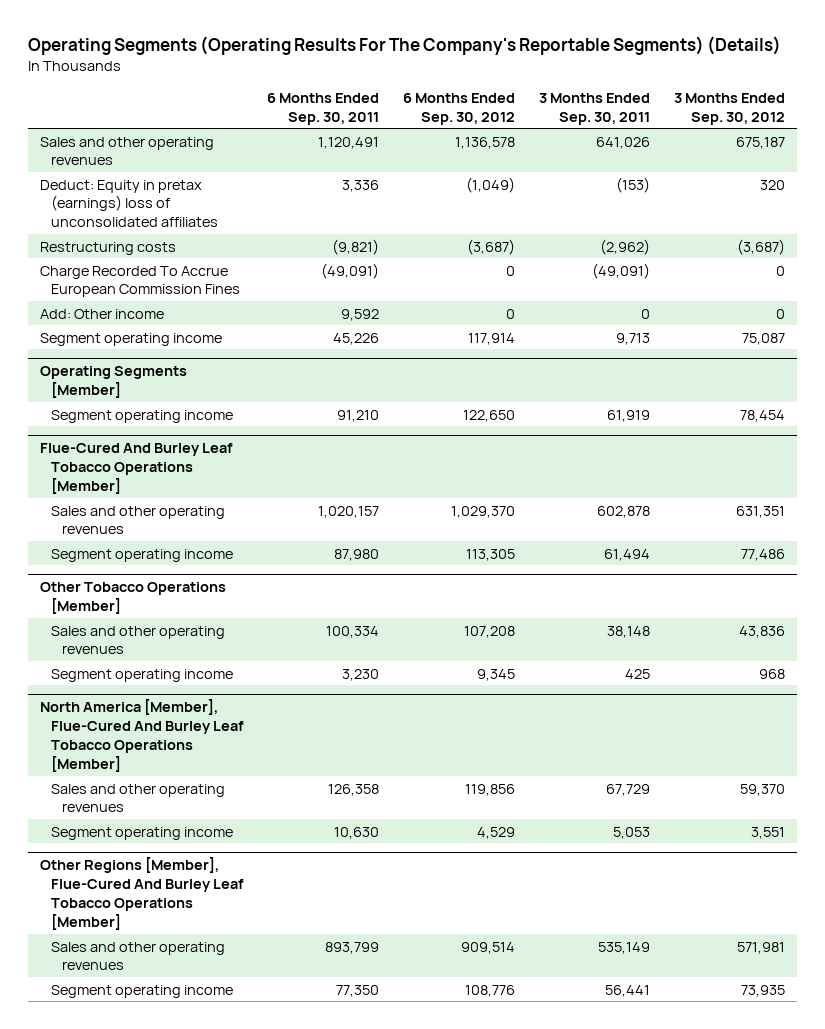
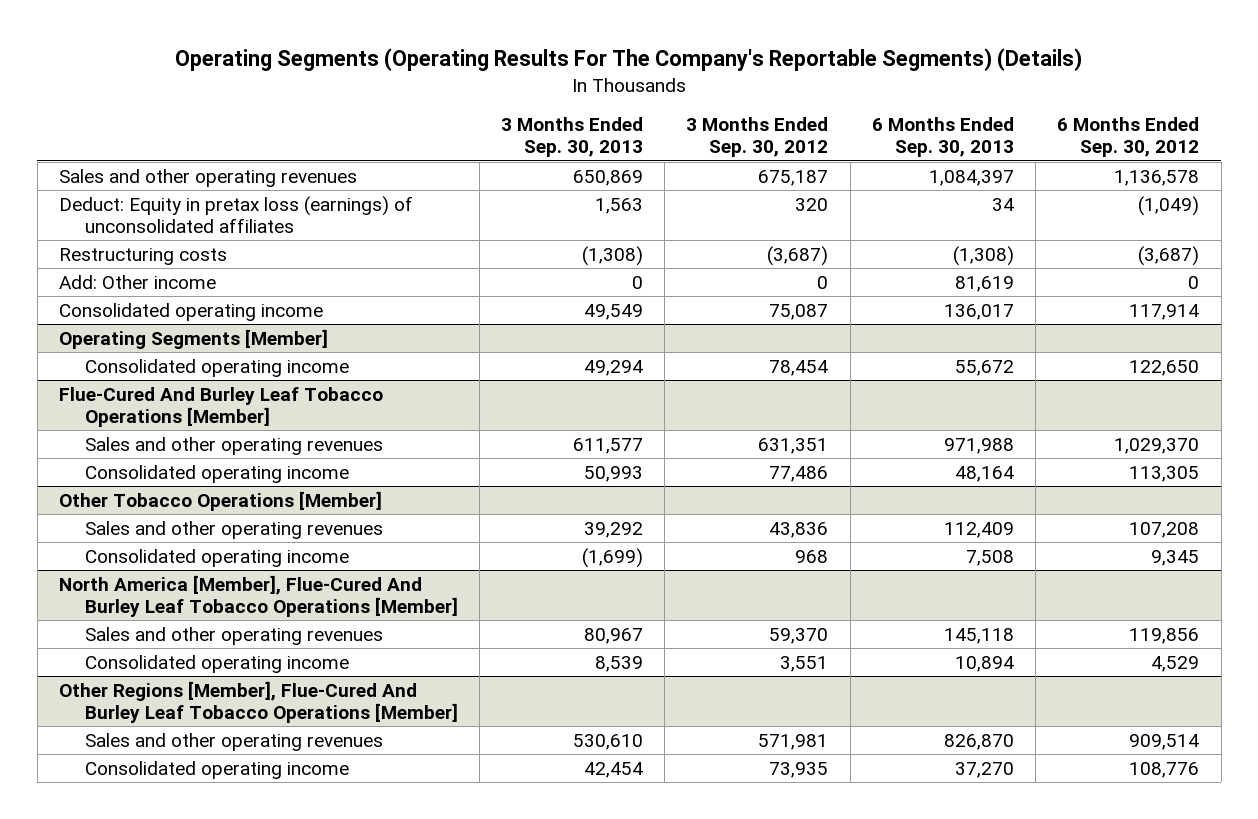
[267,92,380,125] 6 Months Ended Sep. 30, 2011 -> none
[538,92,650,125] 3 Months Ended Sep. 30, 2011 -> none
none -> [501,117,644,158] 3 Months Ended Sep. 30, 2013
none -> [871,117,1014,158] 6 Months Ended Sep. 30, 2013
[40,179,219,228] Deduct: Equity in pretax (earnings) loss of unconsolidated affiliates -> [58,195,413,233] Deduct: Equity in pretax loss (earnings) of unconsolidated affiliates
[40,265,241,298] Charge Recorded To Accrue European Commission Fines -> none
[40,332,223,346] Segment operating income -> [58,302,323,321] Consolidated operating income
[51,409,234,423] Segment operating income -> [84,358,349,377] Consolidated operating income
[51,548,234,562] Segment operating income -> [84,464,349,483] Consolidated operating income
[51,668,234,682] Segment operating income -> [84,548,349,567] Consolidated operating income
[51,826,234,840] Segment operating income -> [84,654,349,673] Consolidated operating income
[51,984,234,998] Segment operating income -> [84,760,349,779] Consolidated operating income

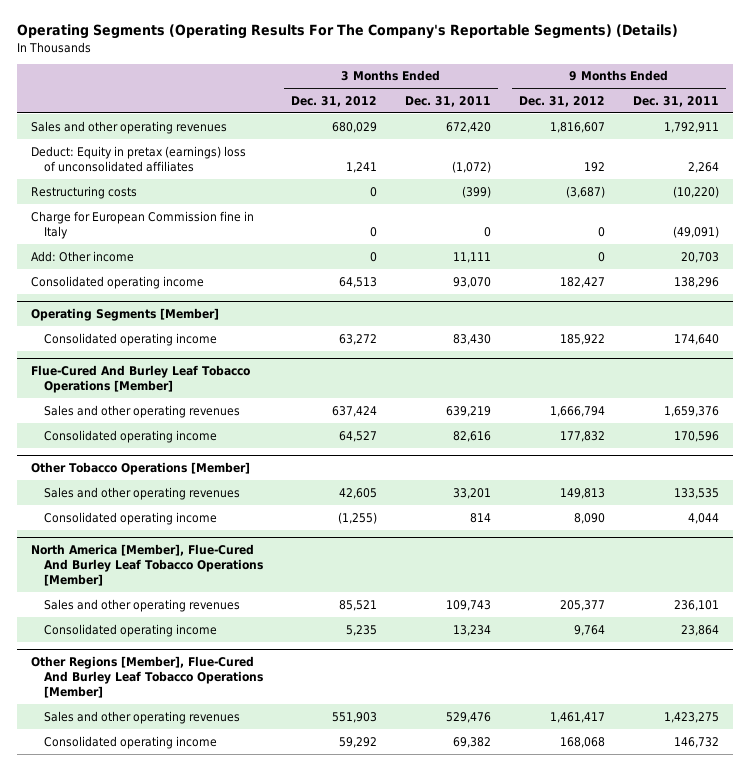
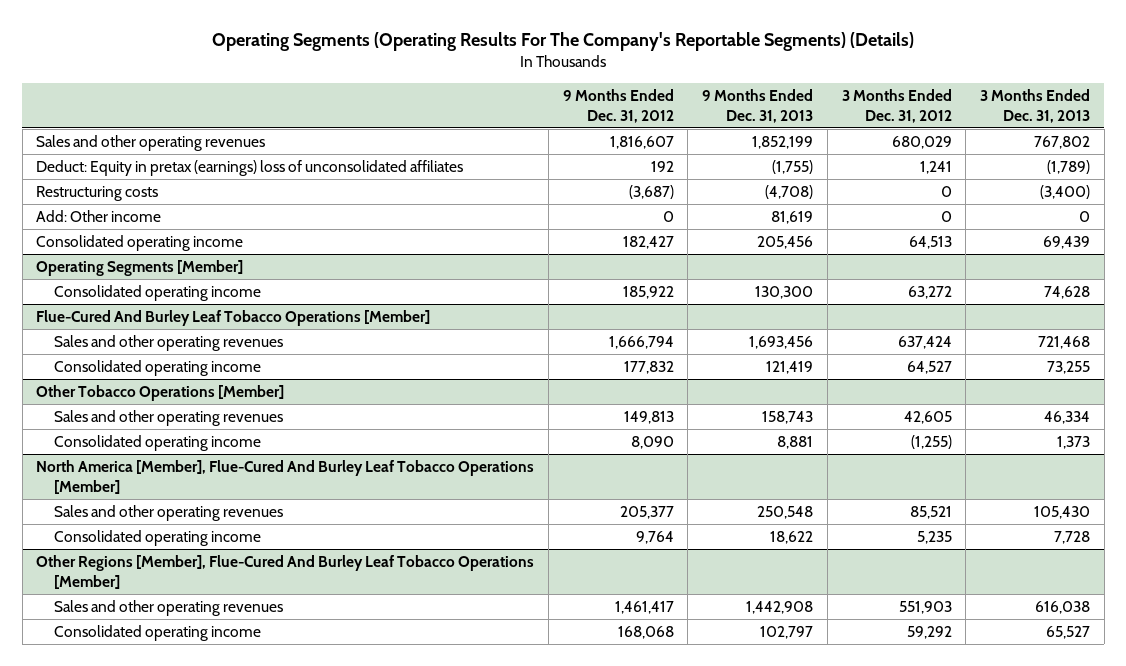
[404,95,491,107] Dec. 31, 2011 -> none
[632,95,719,107] Dec. 31, 2011 -> none
none -> [702,89,814,123] 9 Months Ended Dec. 31, 2013
none -> [980,89,1091,123] 3 Months Ended Dec. 31, 2013
[30,210,254,239] Charge for European Commission fine in Italy -> none

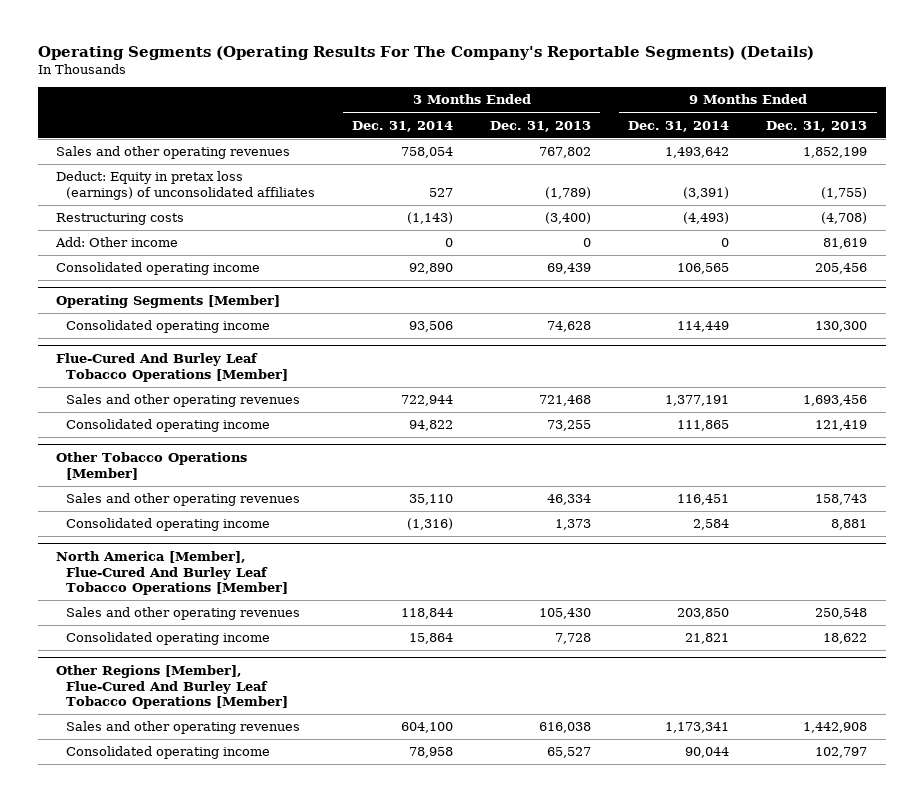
[562,89,674,123] 9 Months Ended Dec. 31, 2012 -> none
[841,89,952,123] 3 Months Ended Dec. 31, 2012 -> none
none -> [352,120,454,132] Dec. 31, 2014
none -> [628,120,730,132] Dec. 31, 2014
[36,160,464,177] Deduct: Equity in pretax (earnings) loss of unconsolidated affiliates -> [56,171,316,200] Deduct: Equity in pretax loss (earnings) of unconsolidated affiliates

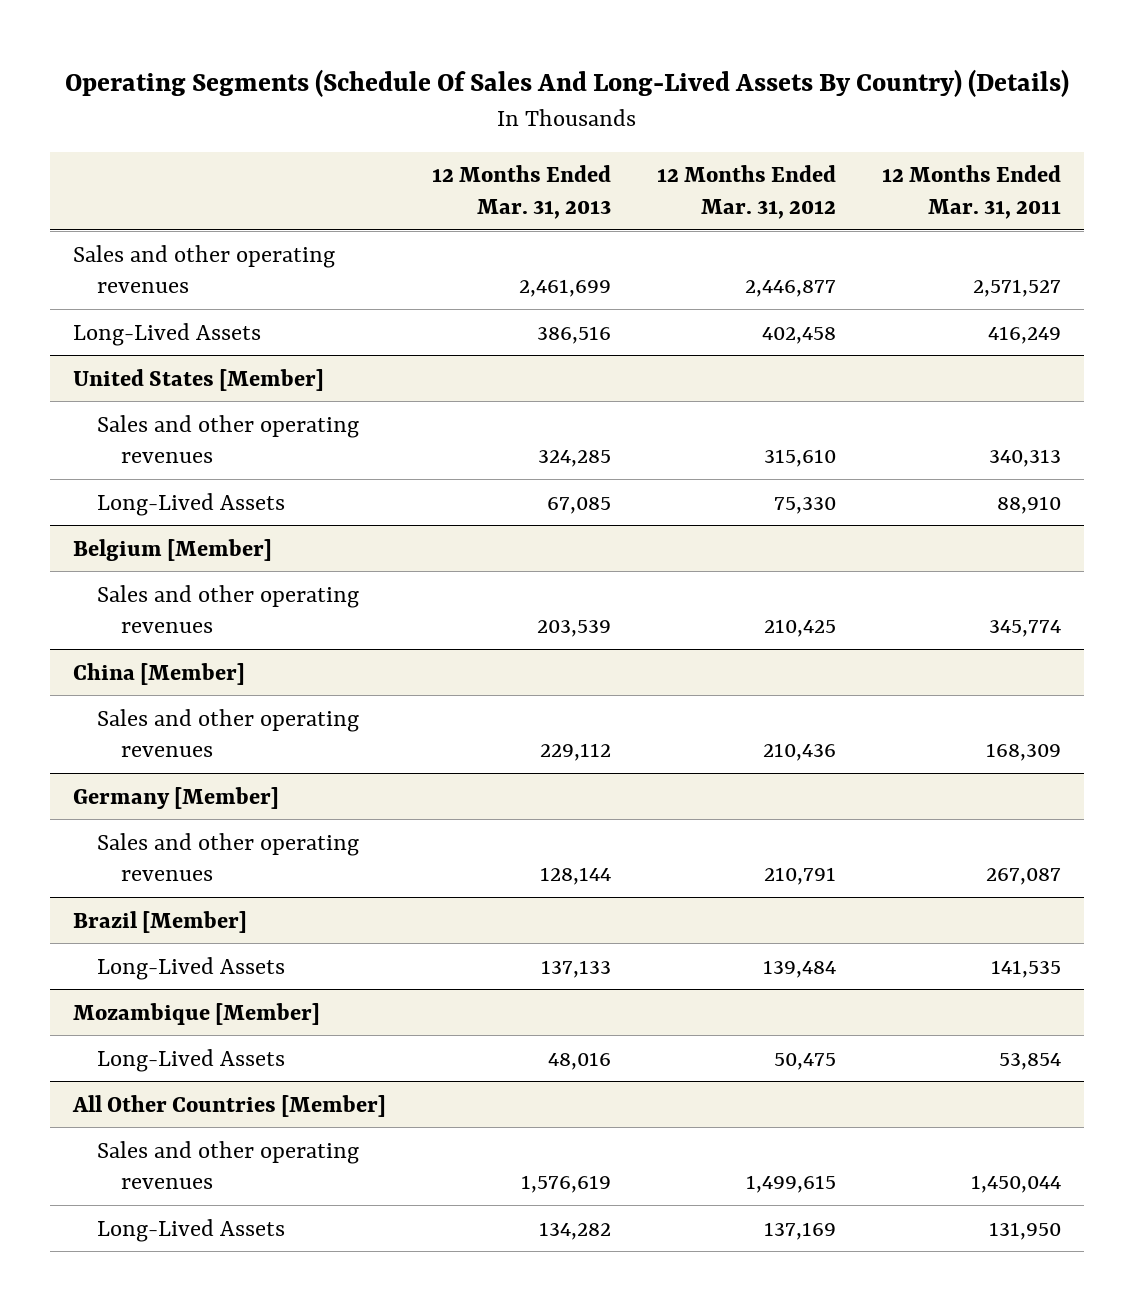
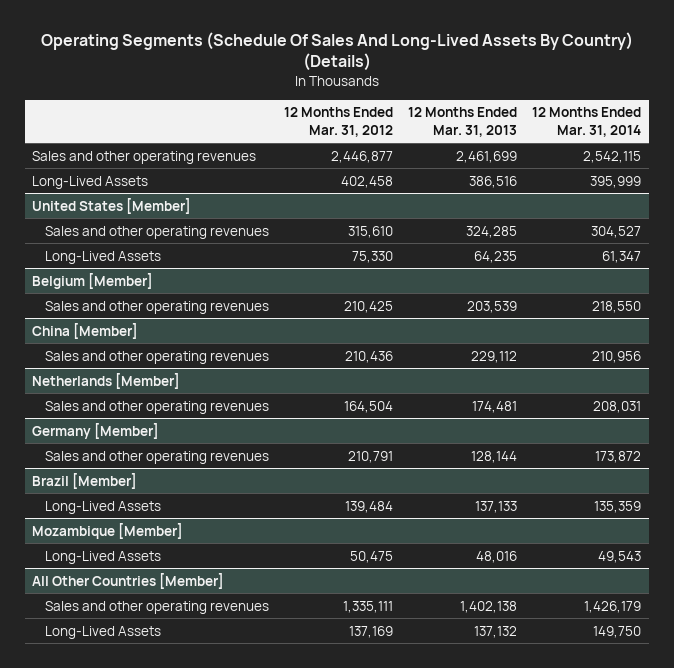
[882,165,1062,219] 12 Months Ended Mar. 31, 2011 -> none
none -> [532,107,642,137] 12 Months Ended Mar. 31, 2014
[547,496,612,514] 67,085 -> [474,250,518,263] 64,235
none -> [32,372,181,389] Netherlands [Member]
none -> [44,400,269,414] Sales and other operating revenues
[521,1175,612,1194] 1,576,619 -> [460,600,518,613] 1,402,138
[746,1175,837,1194] 1,499,615 -> [342,600,393,613] 1,335,111
[539,1221,612,1240] 134,282 -> [474,625,518,638] 137,132

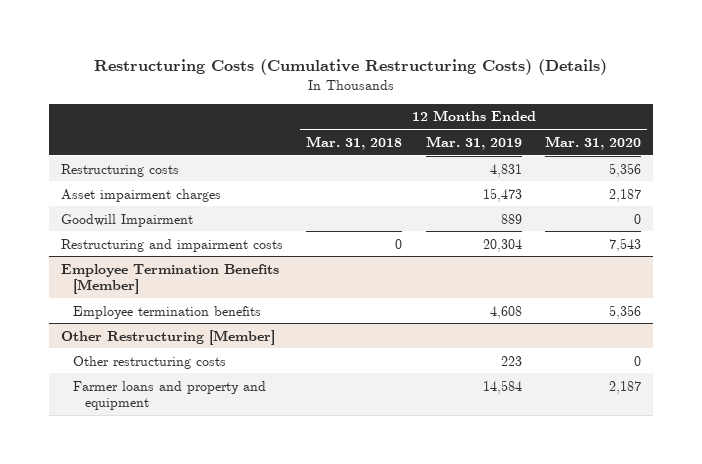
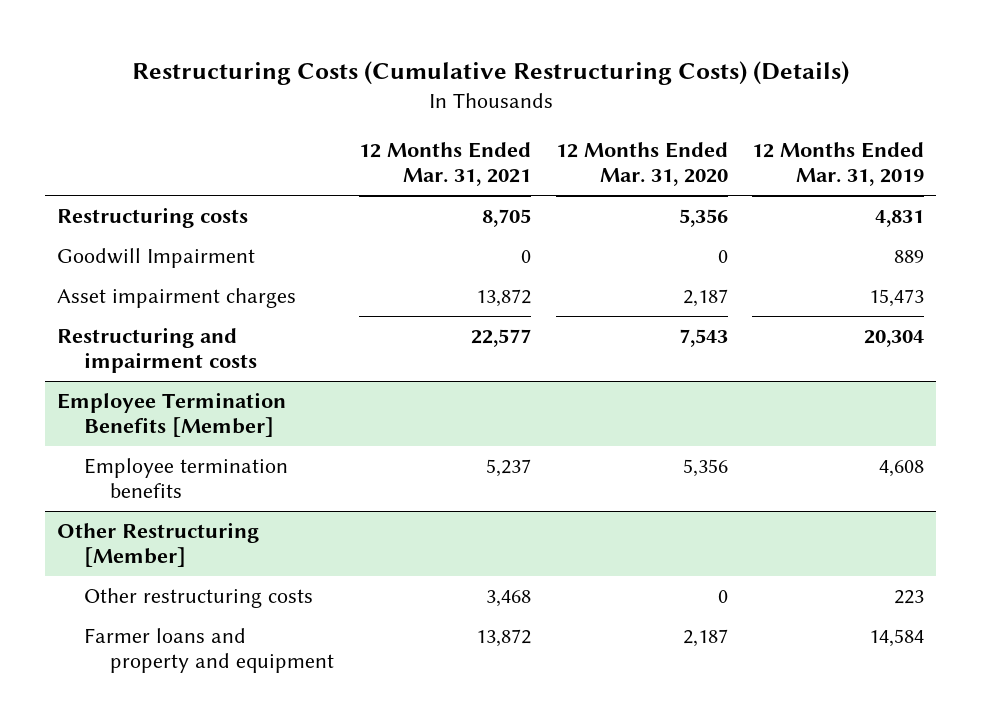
[306,135,403,150] Mar. 31, 2018 -> none
none -> [359,142,532,187] 12 Months Ended Mar. 31, 2021
[60,188,221,202] Asset impairment charges -> [57,288,297,309] Asset impairment charges

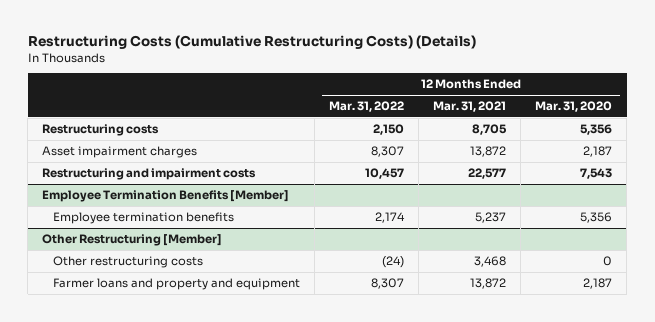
[752,142,925,187] 12 Months Ended Mar. 31, 2019 -> none
none -> [329,101,405,113] Mar. 31, 2022
[57,248,256,269] Goodwill Impairment -> none

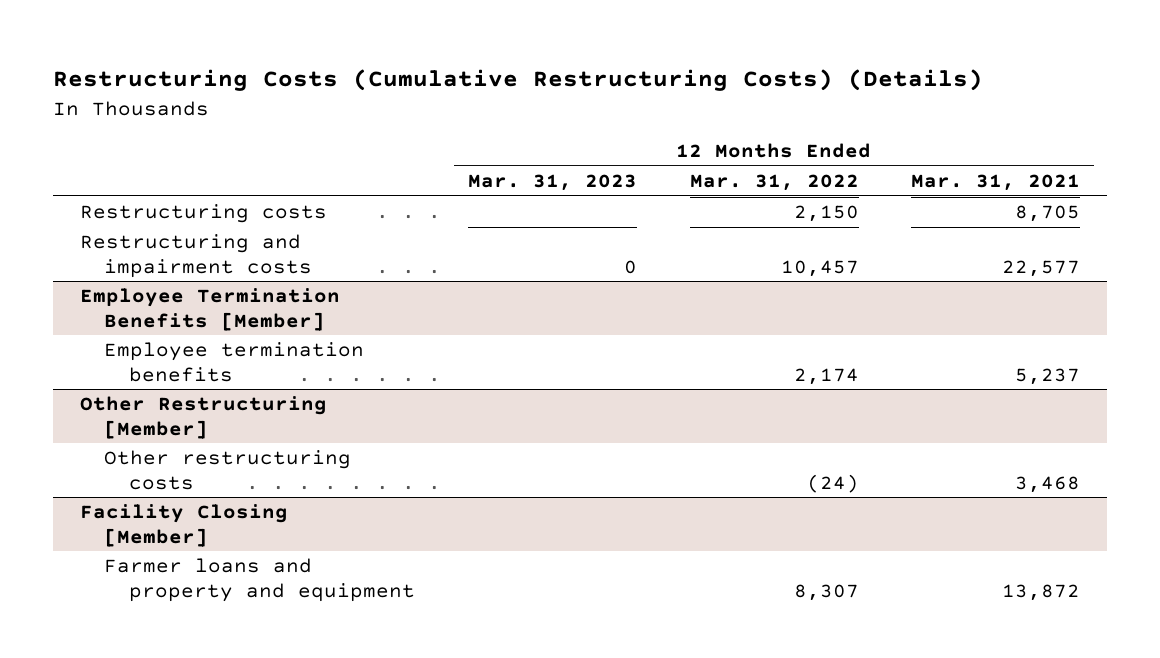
[535,101,613,113] Mar. 31, 2020 -> none
none -> [467,173,637,191] Mar. 31, 2023
[42,146,198,159] Asset impairment charges -> none
none -> [79,504,288,547] Facility Closing [Member]

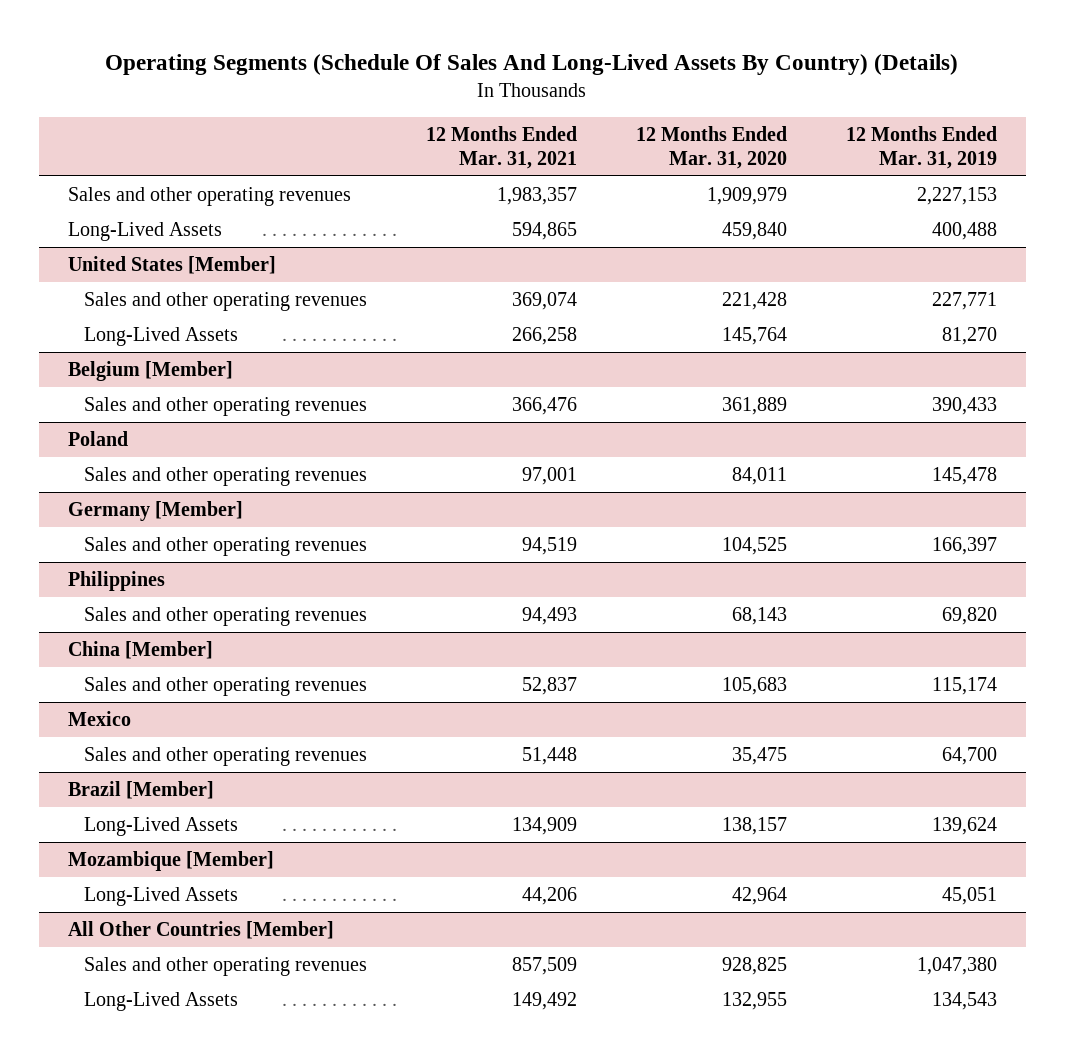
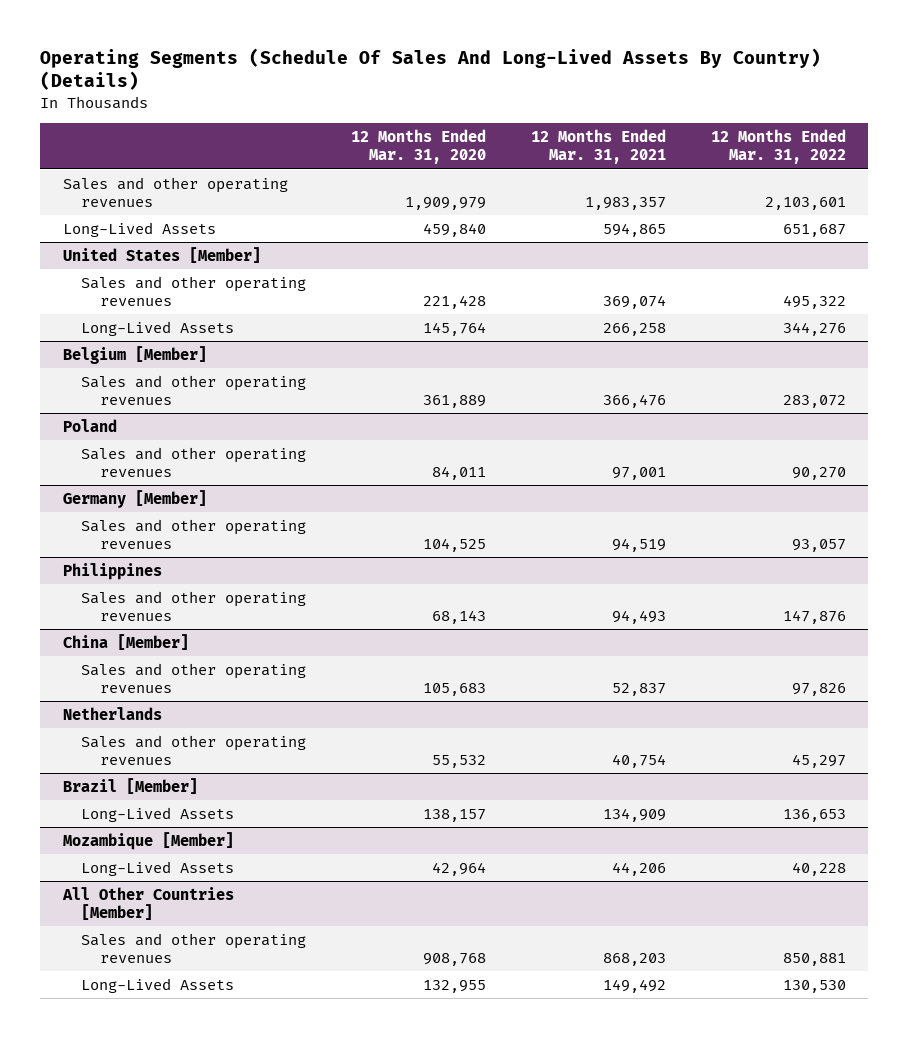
[845,125,997,169] 12 Months Ended Mar. 31, 2019 -> none
none -> [710,128,846,165] 12 Months Ended Mar. 31, 2022
[68,711,132,727] Mexico -> [62,706,162,720] Netherlands
[522,747,578,766] 51,448 -> [611,754,666,769] 40,754
[731,747,787,766] 35,475 -> [432,755,487,769] 55,532
[512,957,578,976] 857,509 -> [602,953,666,967] 868,203
[721,957,787,976] 928,825 -> [423,953,487,967] 908,768

